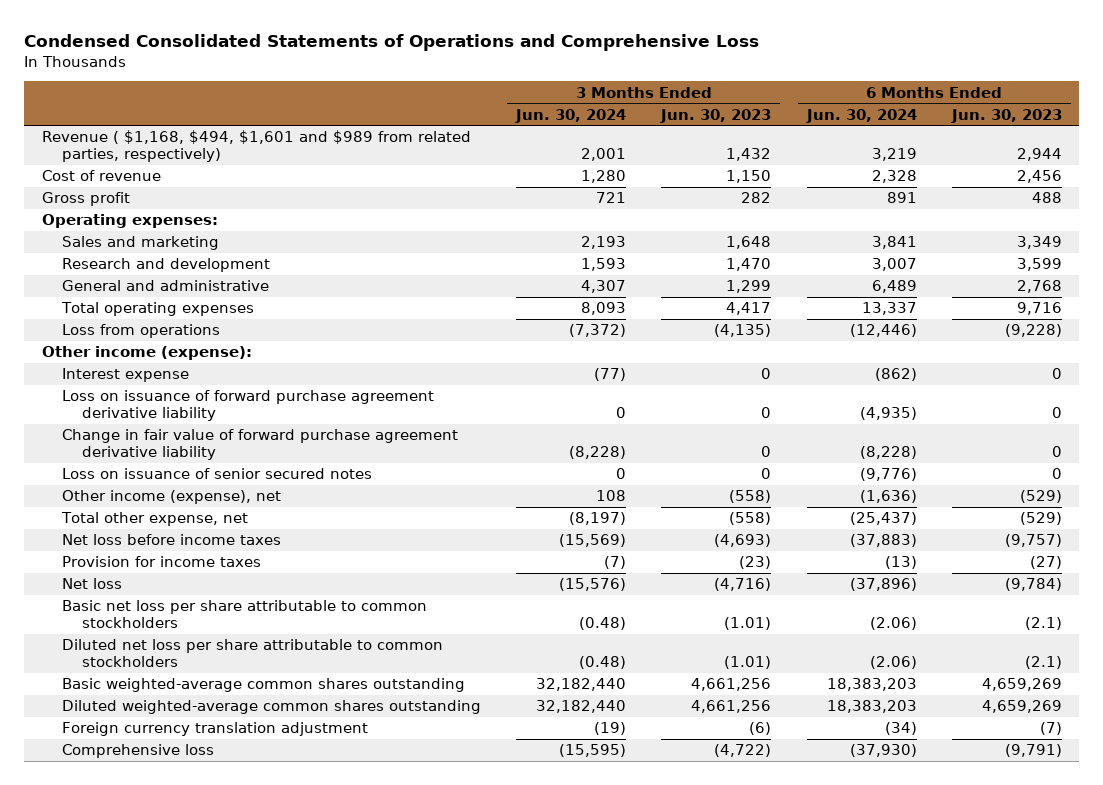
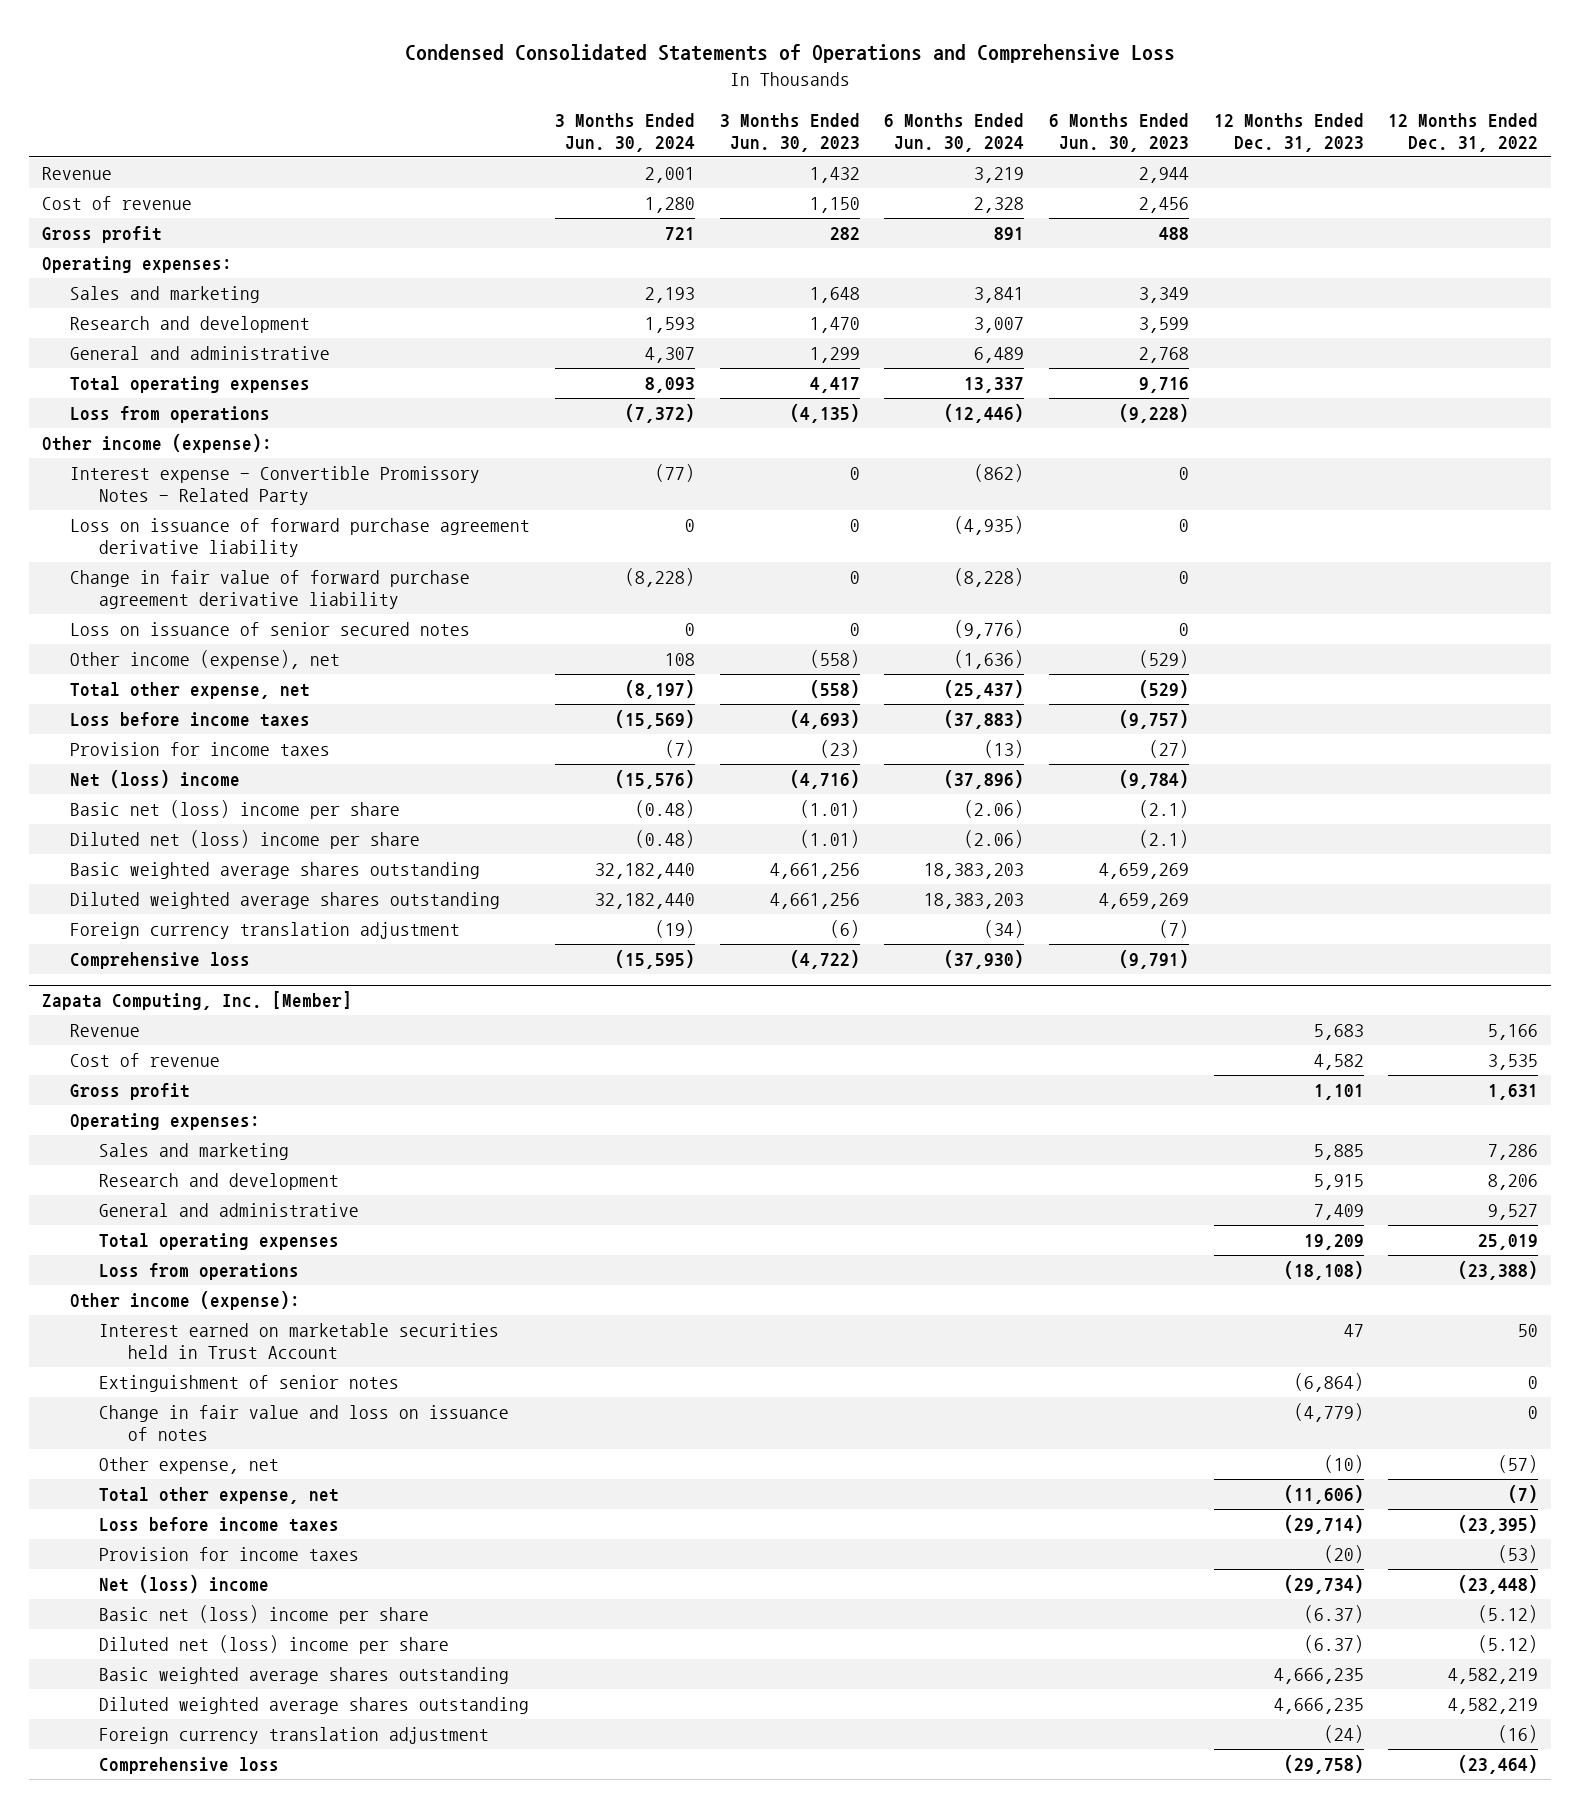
none -> [1213,112,1364,152] 12 Months Ended Dec. 31, 2023
none -> [1388,112,1539,152] 12 Months Ended Dec. 31, 2022
[41,130,471,163] Revenue ( $1,168, $494, $1,601 and $989 from related parties, respectively) -> [41,167,112,181] Revenue
[61,368,189,383] Interest expense -> [70,466,481,506] Interest expense - Convertible Promissory Notes - Related Party
[61,534,281,546] Net loss before income taxes -> [70,712,311,728] Loss before income taxes
[61,578,122,590] Net loss -> [70,770,241,789] Net (loss) income
[61,600,427,629] Basic net loss per share attributable to common stockholders -> [70,800,401,820] Basic net (loss) income per share
[61,639,443,668] Diluted net loss per share attributable to common stockholders -> [70,830,421,850] Diluted net (loss) income per share
[61,678,465,693] Basic weighted-average common shares outstanding -> [70,862,481,880] Basic weighted average shares outstanding
[61,700,481,715] Diluted weighted-average common shares outstanding -> [70,892,501,910] Diluted weighted average shares outstanding
none -> [41,991,352,1011] Zapata Computing, Inc. [Member]
none -> [70,1024,141,1038] Revenue
none -> [70,1053,221,1068] Cost of revenue
none -> [70,1083,191,1101] Gross profit
none -> [70,1113,261,1131] Operating expenses:
none -> [99,1143,290,1161] Sales and marketing
none -> [99,1173,340,1191] Research and development
none -> [99,1203,360,1218] General and administrative
none -> [99,1233,340,1251] Total operating expenses
none -> [99,1263,300,1281] Loss from operations
none -> [70,1291,301,1311] Other income (expense):
none -> [99,1323,500,1360] Interest earned on marketable securities held in Trust Account
none -> [99,1375,400,1393] Extinguishment of senior notes
none -> [99,1405,510,1442] Change in fair value and loss on issuance of notes
none -> [99,1457,280,1475] Other expense, net
none -> [99,1487,340,1505] Total other expense, net
none -> [99,1517,340,1533] Loss before income taxes
none -> [99,1547,360,1562] Provision for income taxes
none -> [99,1575,270,1594] Net (loss) income
none -> [99,1605,430,1625] Basic net (loss) income per share
none -> [99,1635,450,1655] Diluted net (loss) income per share
none -> [99,1667,510,1685] Basic weighted average shares outstanding
none -> [99,1697,530,1715] Diluted weighted average shares outstanding
none -> [99,1727,490,1745] Foreign currency translation adjustment
none -> [99,1757,280,1775] Comprehensive loss

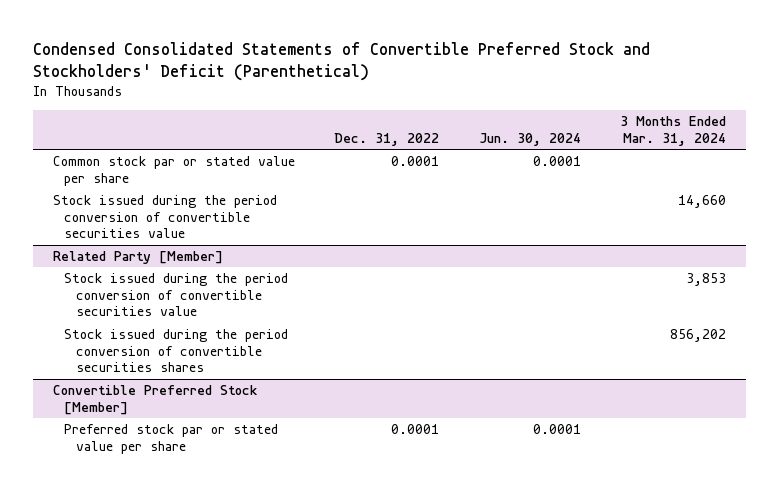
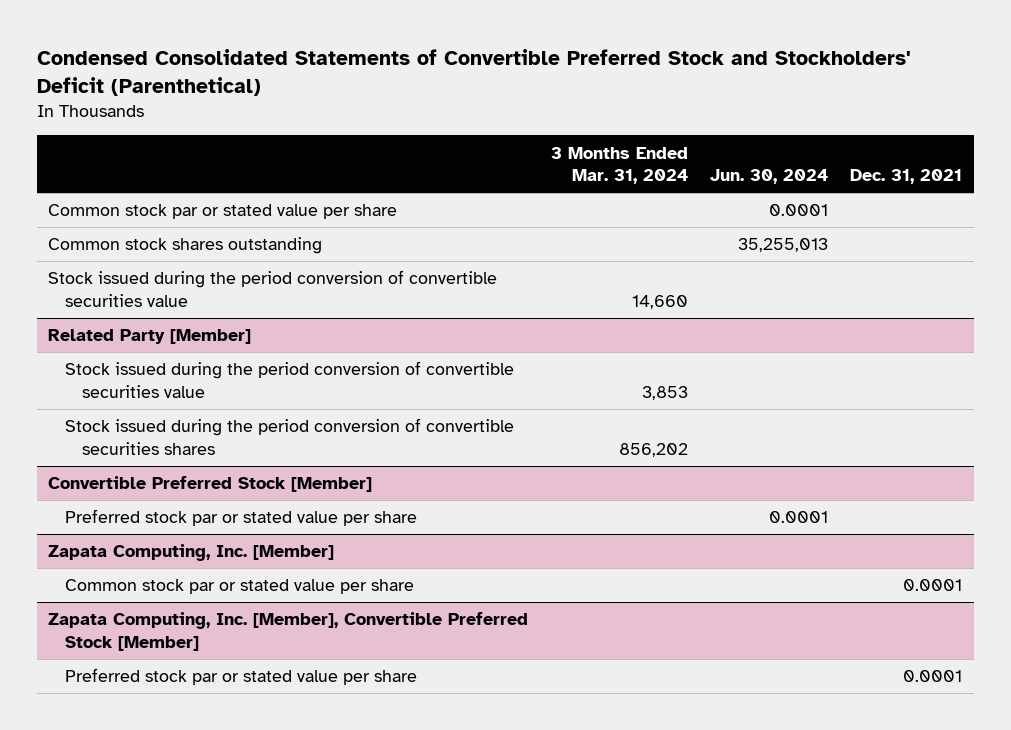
[334,133,440,147] Dec. 31, 2022 -> none
none -> [850,169,963,185] Dec. 31, 2021
none -> [48,237,323,255] Common stock shares outstanding
none -> [48,544,335,562] Zapata Computing, Inc. [Member]
none -> [65,579,415,595] Common stock par or stated value per share
none -> [48,612,529,651] Zapata Computing, Inc. [Member], Convertible Preferred Stock [Member]
none -> [65,668,418,686] Preferred stock par or stated value per share

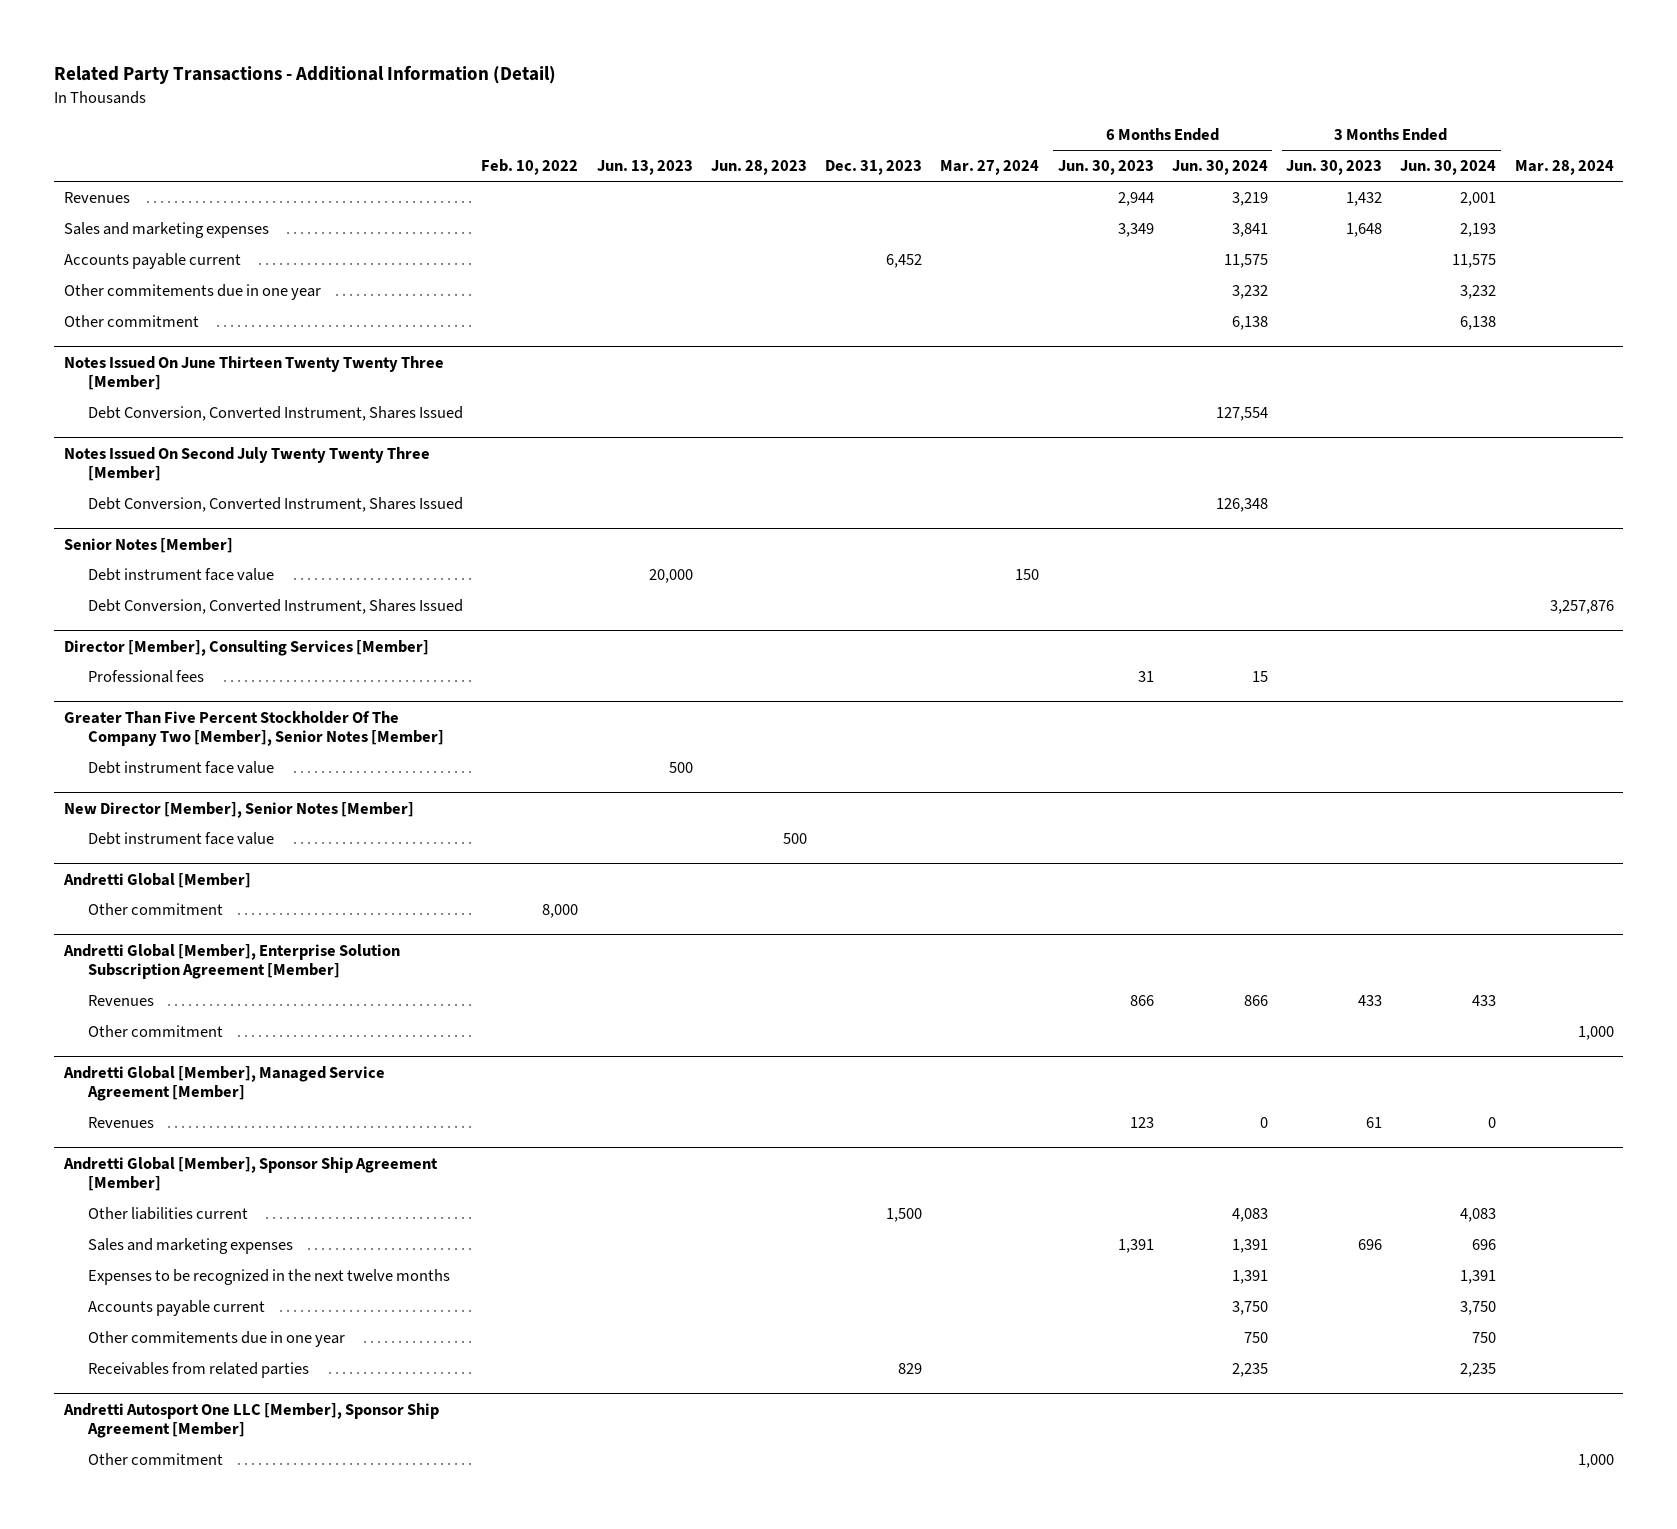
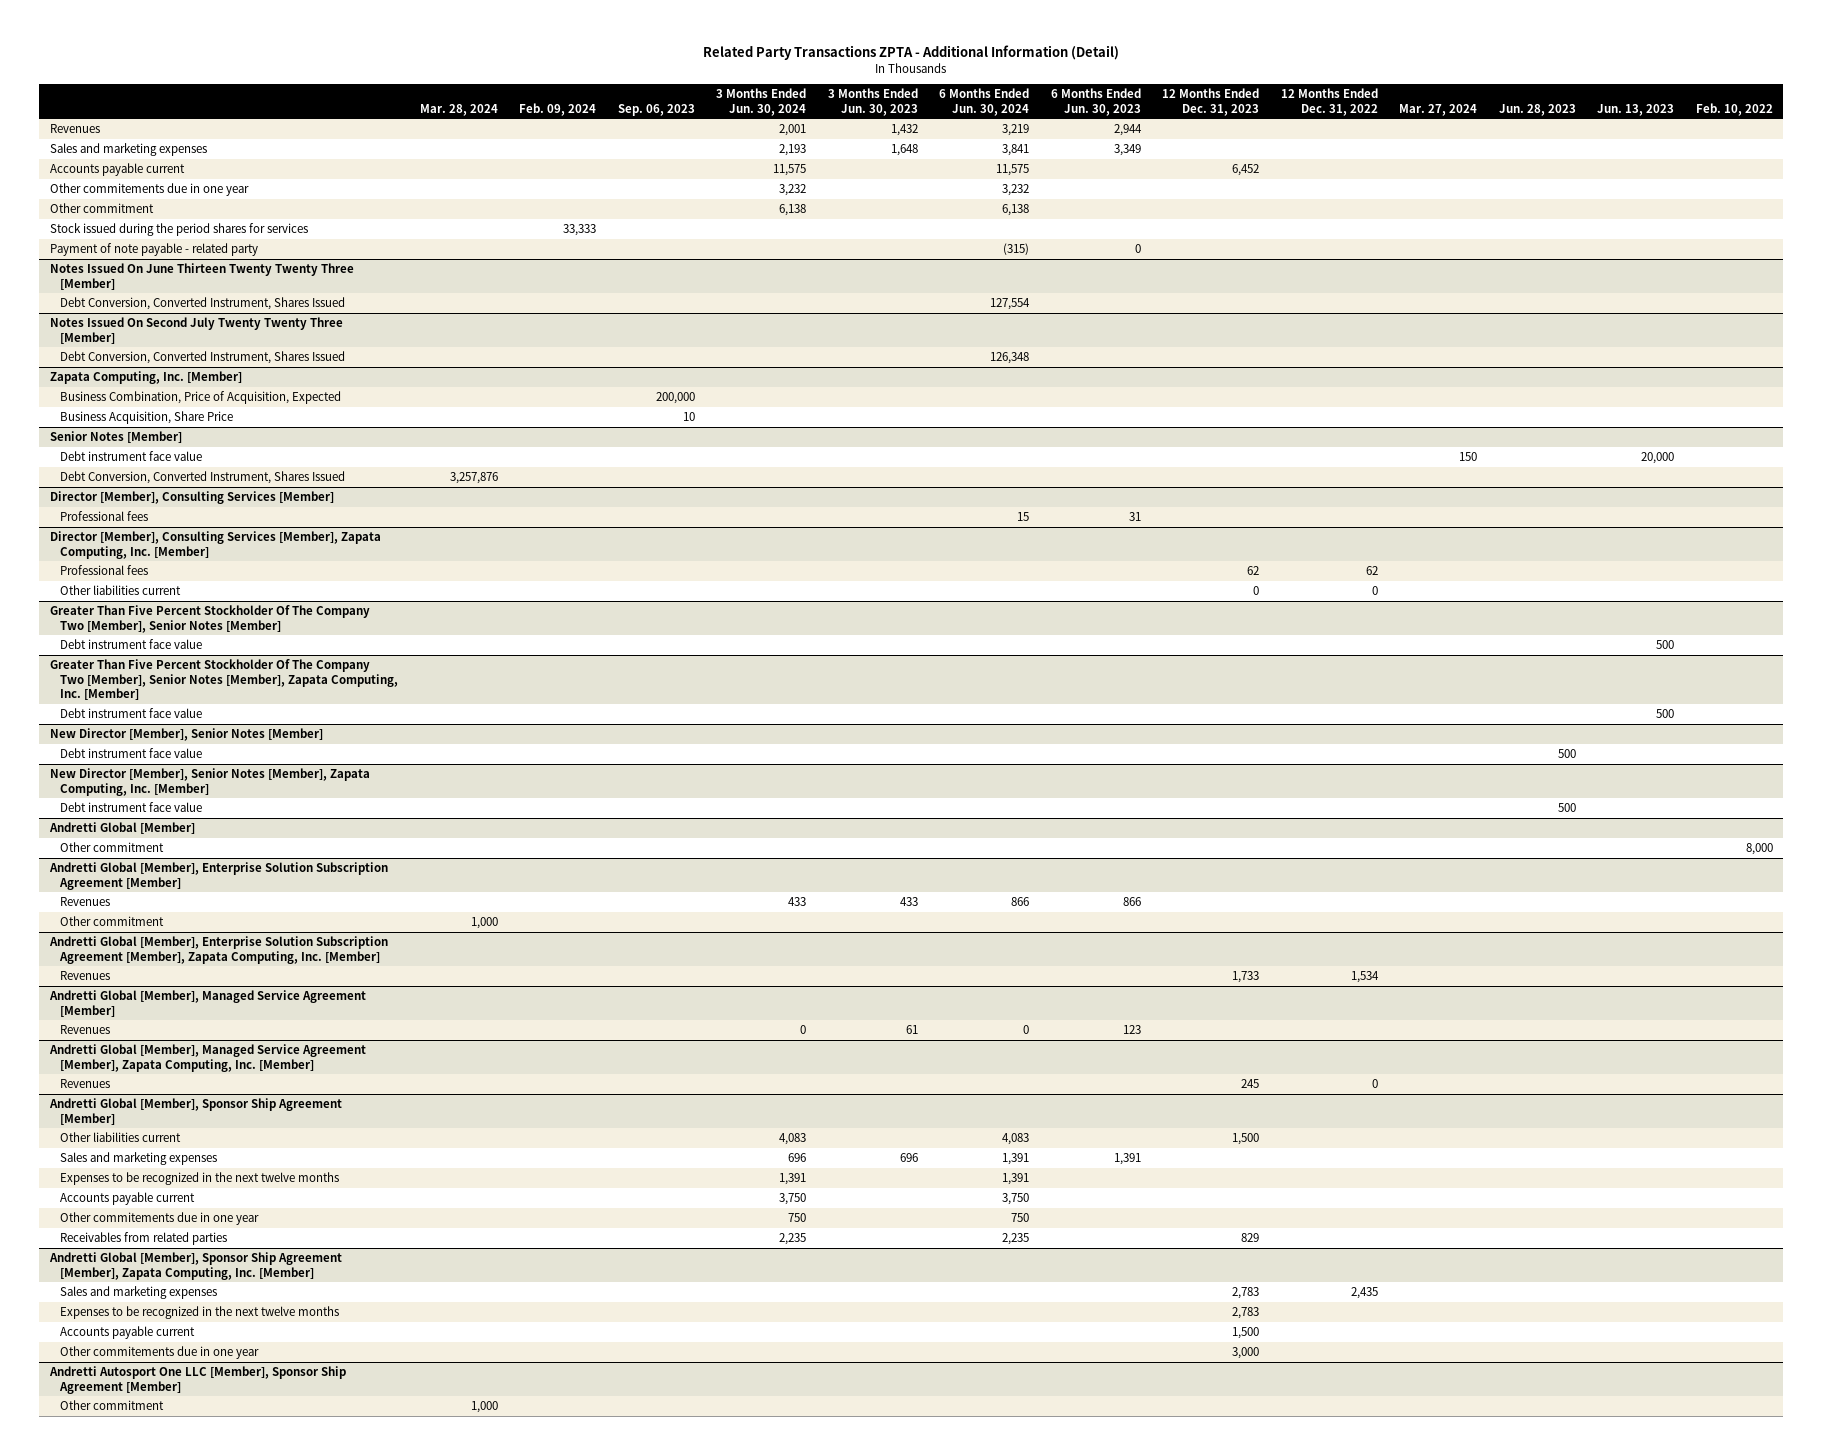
[54,65,557,85] Related Party Transactions - Additional Information (Detail) -> [703,45,1120,61] Related Party Transactions ZPTA - Additional Information (Detail)
[825,160,923,176] Dec. 31, 2023 -> none
none -> [519,102,597,116] Feb. 09, 2024
none -> [617,103,695,116] Sep. 06, 2023
none -> [1162,88,1260,116] 12 Months Ended Dec. 31, 2023
none -> [1280,88,1378,116] 12 Months Ended Dec. 31, 2022
none -> [50,223,309,237] Stock issued during the period shares for services
none -> [50,243,259,257] Payment of note payable - related party
none -> [50,371,243,385] Zapata Computing, Inc. [Member]
none -> [60,391,342,405] Business Combination, Price of Acquisition, Expected
none -> [60,411,234,425] Business Acquisition, Share Price
none -> [50,531,382,559] Director [Member], Consulting Services [Member], Zapata Computing, Inc. [Member]
none -> [60,565,149,576] Professional fees
none -> [60,585,182,596] Other liabilities current
none -> [50,659,399,701] Greater Than Five Percent Stockholder Of The Company Two [Member], Senior Notes [Member], Zapata Computing, Inc. [Member]
none -> [60,708,203,719] Debt instrument face value
none -> [50,768,371,796] New Director [Member], Senior Notes [Member], Zapata Computing, Inc. [Member]
none -> [60,802,203,813] Debt instrument face value
none -> [49,936,389,964] Andretti Global [Member], Enterprise Solution Subscription Agreement [Member], Zapata Computing, Inc. [Member]
none -> [60,971,111,981] Revenues
none -> [49,1044,367,1072] Andretti Global [Member], Managed Service Agreement [Member], Zapata Computing, Inc. [Member]
none -> [60,1079,111,1089] Revenues
none -> [49,1252,343,1280] Andretti Global [Member], Sponsor Ship Agreement [Member], Zapata Computing, Inc. [Member]
none -> [60,1286,218,1300] Sales and marketing expenses
none -> [60,1306,340,1320] Expenses to be recognized in the next twelve months
none -> [60,1326,196,1340] Accounts payable current
none -> [60,1346,260,1360] Other commitements due in one year

